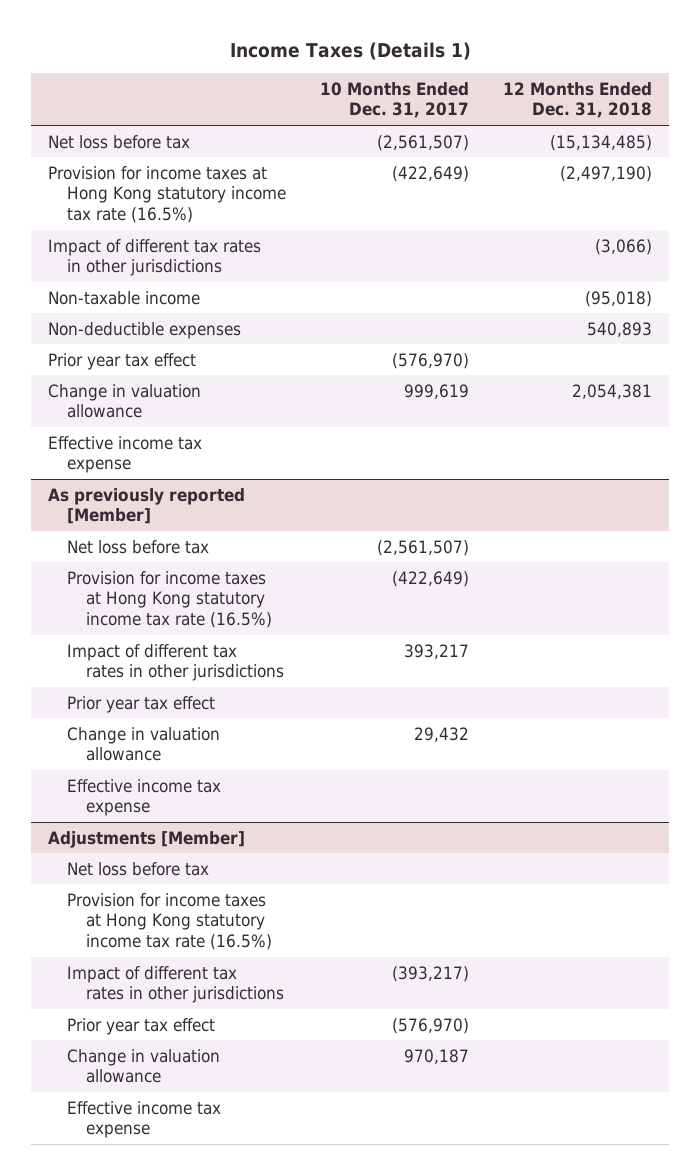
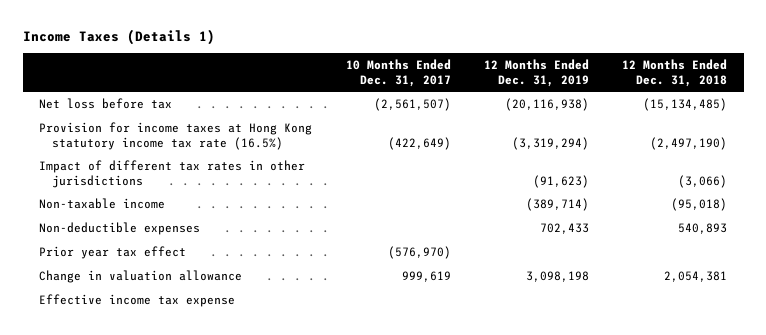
none -> [483,59,589,87] 12 Months Ended Dec. 31, 2019
[47,487,245,525] As previously reported [Member] -> none
[66,539,209,554] Net loss before tax -> none
[66,570,272,628] Provision for income taxes at Hong Kong statutory income tax rate (16.5%) -> none
[66,643,284,682] Impact of different tax rates in other jurisdictions -> none
[66,695,215,713] Prior year tax effect -> none
[66,726,220,762] Change in valuation allowance -> none
[66,778,221,817] Effective income tax expense -> none
[47,830,245,848] Adjustments [Member] -> none
[66,861,209,876] Net loss before tax -> none
[66,892,272,950] Provision for income taxes at Hong Kong statutory income tax rate (16.5%) -> none
[66,965,284,1004] Impact of different tax rates in other jurisdictions -> none
[66,1017,215,1035] Prior year tax effect -> none
[66,1048,220,1084] Change in valuation allowance -> none
[66,1100,221,1139] Effective income tax expense -> none

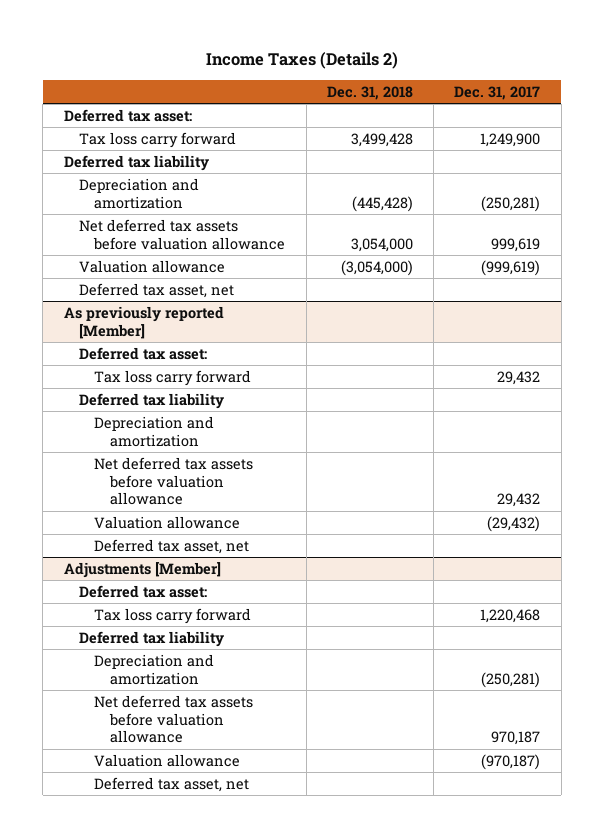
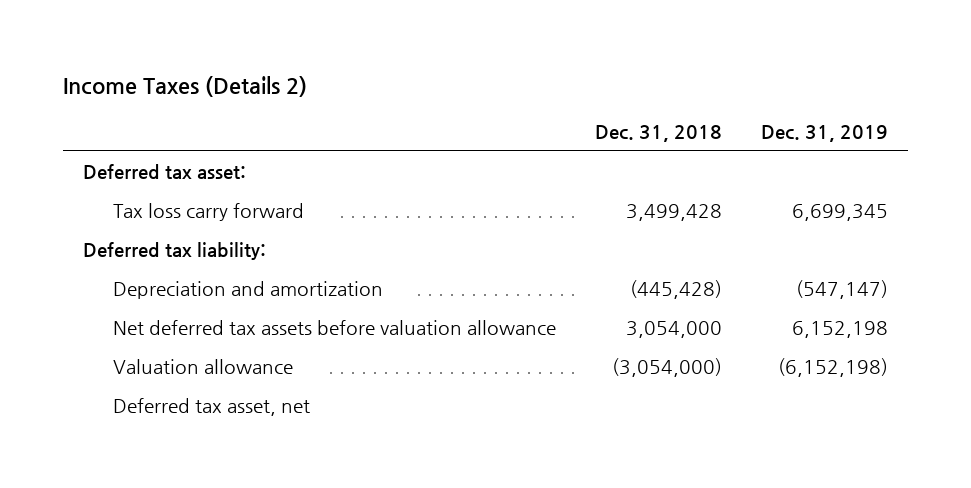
[454,85,541,100] Dec. 31, 2017 -> none
none -> [761,124,889,142] Dec. 31, 2019
[63,154,209,171] Deferred tax liability -> [82,242,266,261] Deferred tax liability:
[63,305,224,339] As previously reported [Member] -> none
[78,346,207,360] Deferred tax asset: -> none
[94,369,252,386] Tax loss carry forward -> none
[78,392,224,409] Deferred tax liability -> none
[94,415,215,447] Depreciation and amortization -> none
[94,456,254,506] Net deferred tax assets before valuation allowance -> none
[94,515,241,529] Valuation allowance -> none
[94,538,250,554] Deferred tax asset, net -> none
[63,561,221,578] Adjustments [Member] -> none
[78,584,207,598] Deferred tax asset: -> none
[94,607,252,624] Tax loss carry forward -> none
[78,630,224,647] Deferred tax liability -> none
[94,653,215,685] Depreciation and amortization -> none
[94,694,254,744] Net deferred tax assets before valuation allowance -> none
[94,753,241,767] Valuation allowance -> none
[94,776,250,792] Deferred tax asset, net -> none

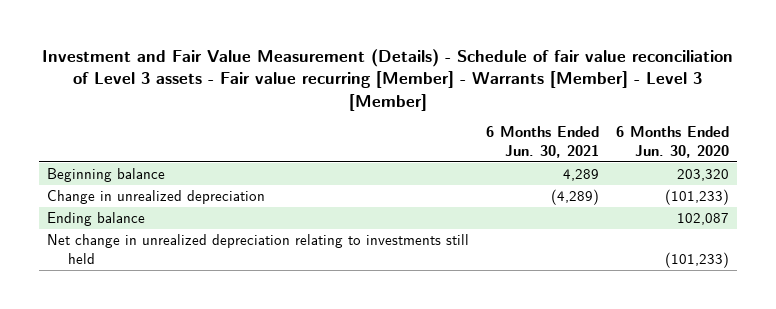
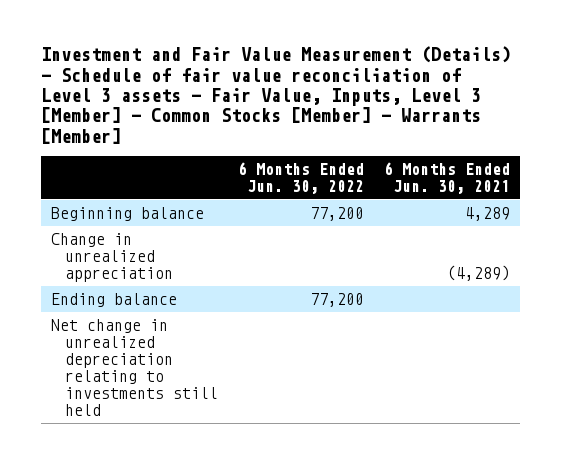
[42,48,734,111] Investment and Fair Value Measurement (Details) - Schedule of fair value reconciliation of Level 3 assets - Fair value recurring [Member] - Warrants [Member] - Level 3 [Member] -> [40,46,511,144] Investment and Fair Value Measurement (Details) - Schedule of fair value reconciliation of Level 3 assets - Fair Value, Inputs, Level 3 [Member] - Common Stocks [Member] - Warrants [Member]
[615,126,729,158] 6 Months Ended Jun. 30, 2020 -> none
none -> [237,161,364,194] 6 Months Ended Jun. 30, 2022
[47,190,266,205] Change in unrealized depreciation -> [50,232,173,282] Change in unrealized appreciation

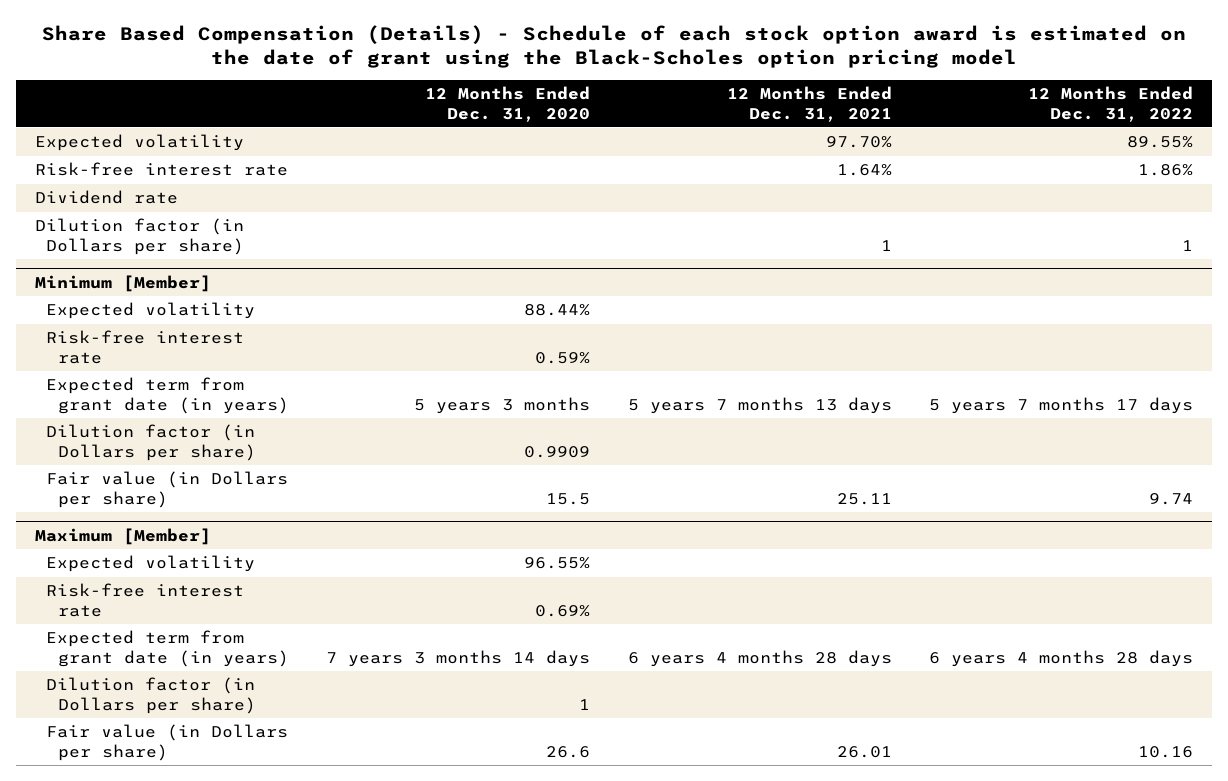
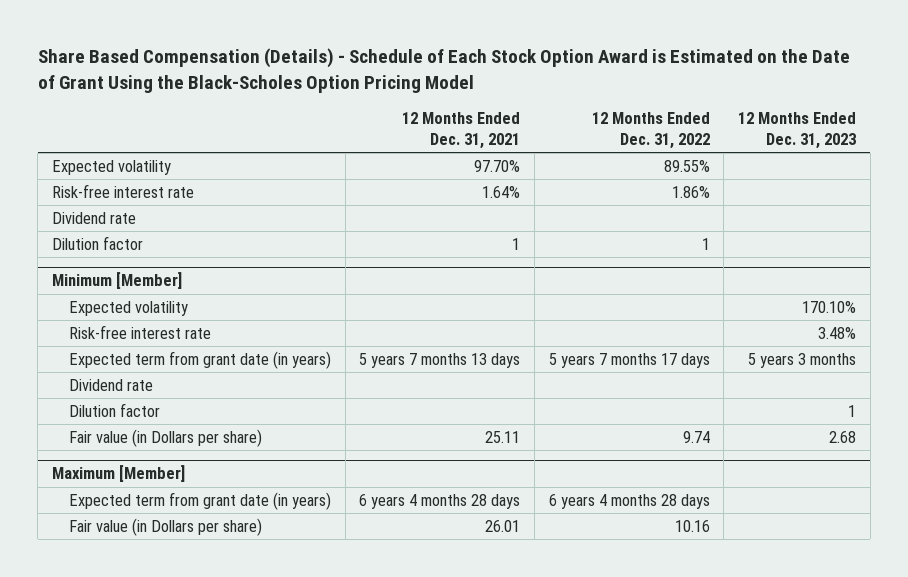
[41,25,1186,69] Share Based Compensation (Details) - Schedule of each stock option award is estimated on the date of grant using the Black-Scholes option pricing model -> [37,48,850,93] Share Based Compensation (Details) - Schedule of Each Stock Option Award is Estimated on the Date of Grant Using the Black-Scholes Option Pricing Model
[425,85,591,122] 12 Months Ended Dec. 31, 2020 -> none
none -> [738,112,857,149] 12 Months Ended Dec. 31, 2023
[34,218,245,256] Dilution factor (in Dollars per share) -> none
none -> [51,236,143,251] Dilution factor
[46,424,257,462] Dilution factor (in Dollars per share) -> none
none -> [69,379,154,392] Dividend rate
none -> [69,403,161,418] Dilution factor
[46,555,256,573] Expected volatility -> none
[46,583,245,618] Risk-free interest rate -> none
[46,677,257,715] Dilution factor (in Dollars per share) -> none

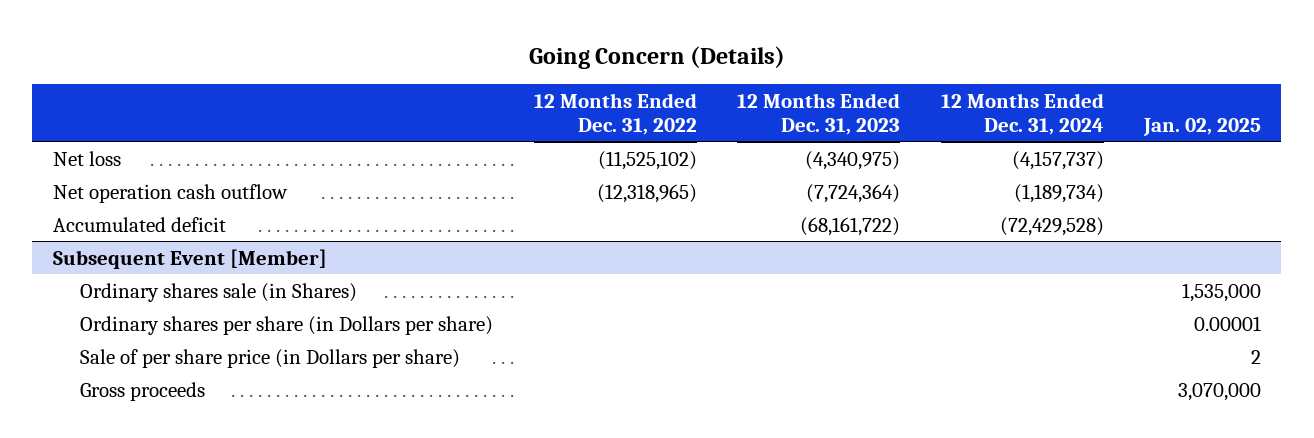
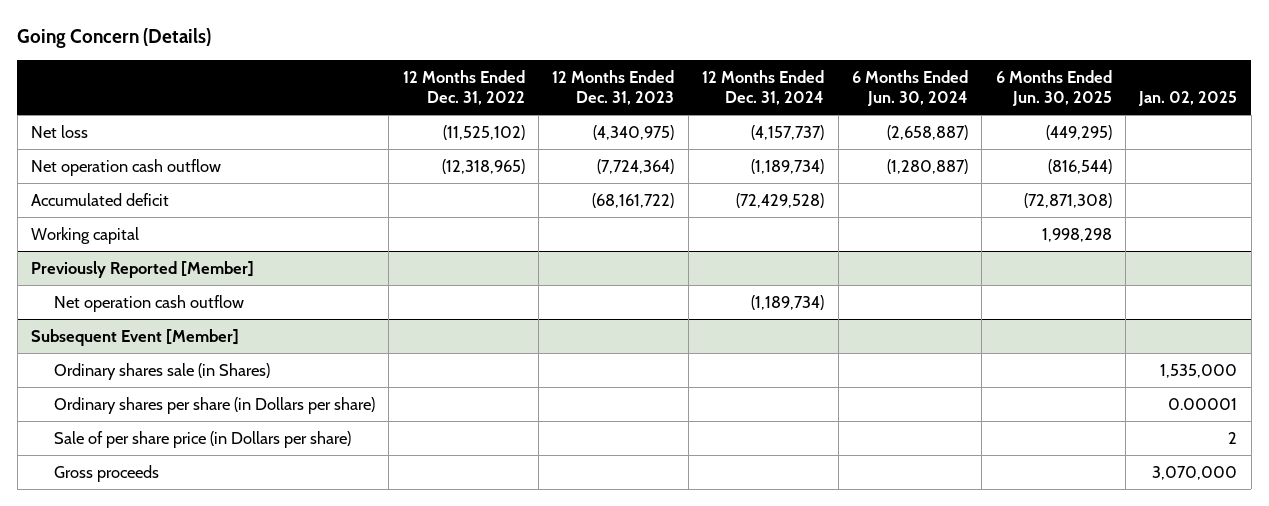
none -> [851,69,968,107] 6 Months Ended Jun. 30, 2024
none -> [995,69,1112,107] 6 Months Ended Jun. 30, 2025
none -> [31,226,140,244] Working capital
none -> [31,260,255,278] Previously Reported [Member]
none -> [53,294,244,312] Net operation cash outflow

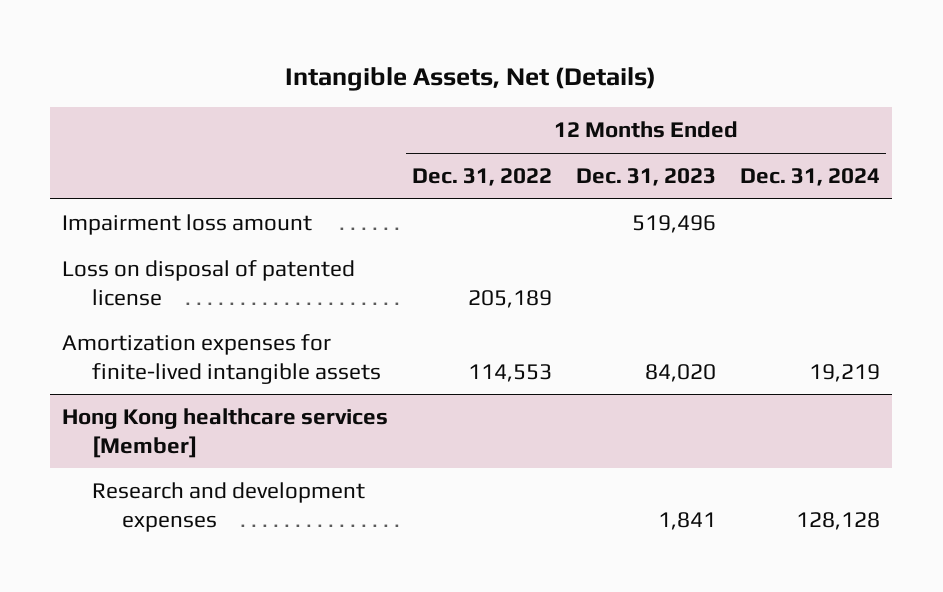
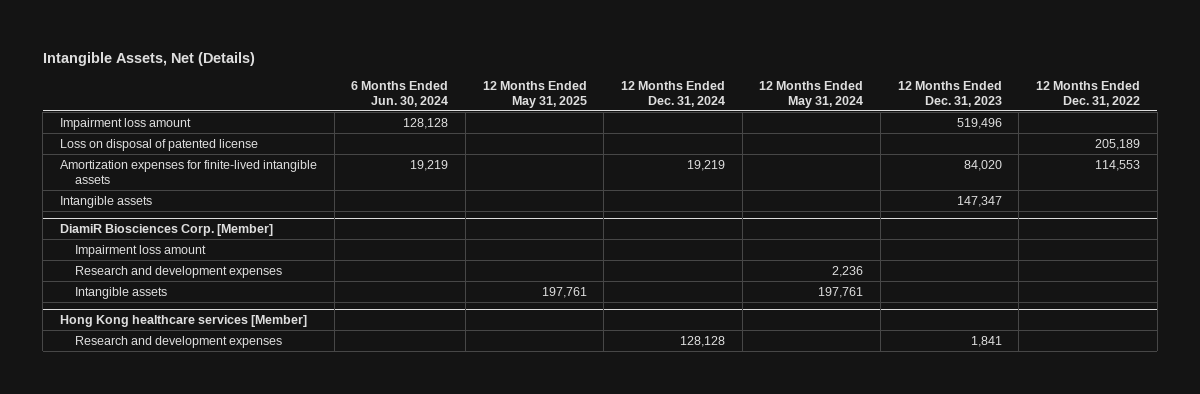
none -> [351,80,449,107] 6 Months Ended Jun. 30, 2024
none -> [482,80,587,108] 12 Months Ended May 31, 2025
none -> [759,80,864,108] 12 Months Ended May 31, 2024
none -> [60,195,153,208] Intangible assets
none -> [60,224,274,237] DiamiR Biosciences Corp. [Member]
none -> [74,244,206,257] Impairment loss amount
none -> [74,265,282,278] Research and development expenses
none -> [74,286,167,299] Intangible assets

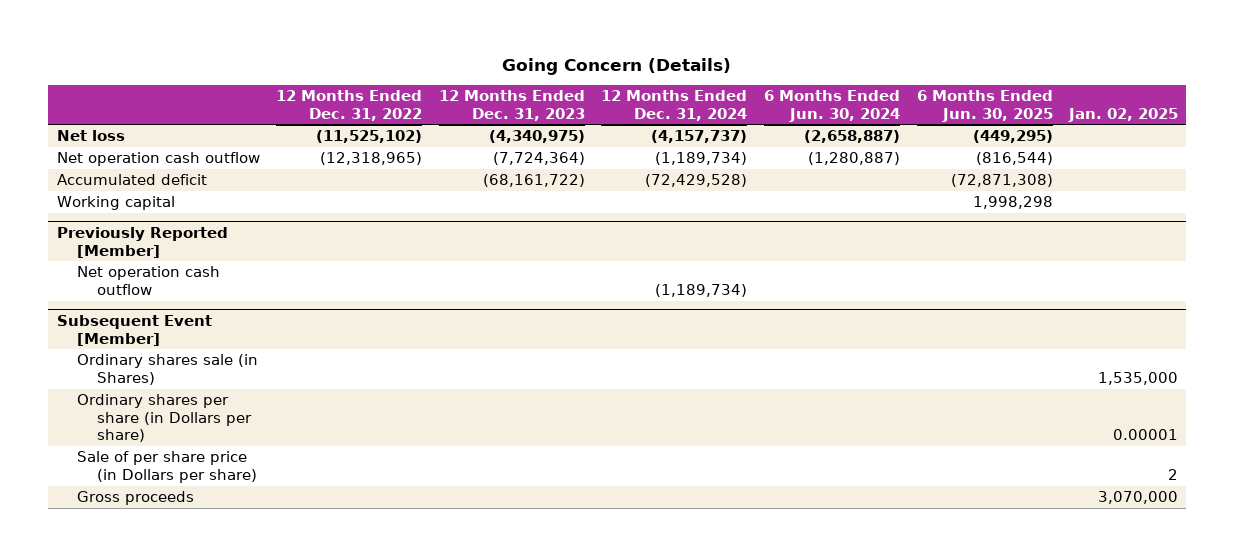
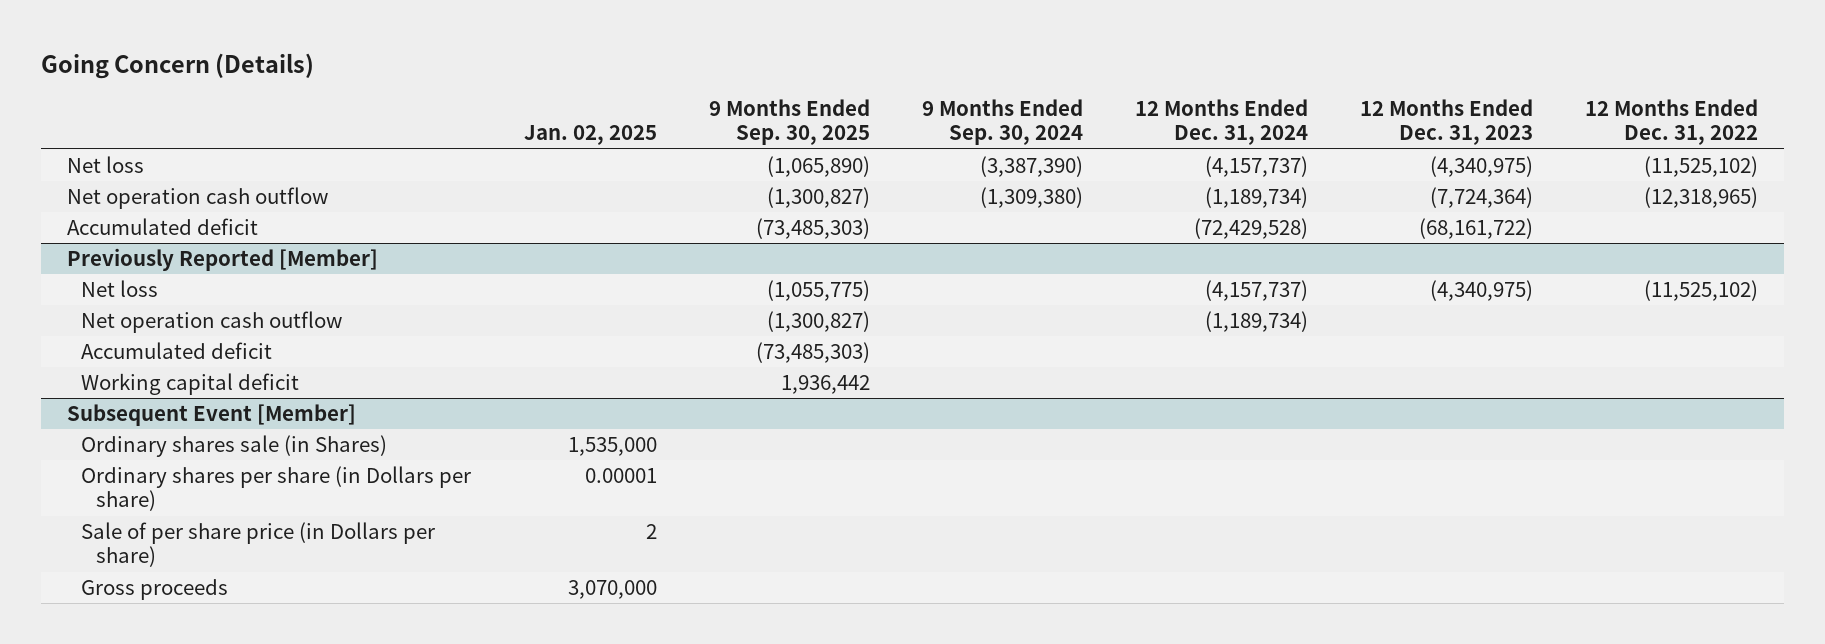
[764,90,901,122] 6 Months Ended Jun. 30, 2024 -> none
[916,90,1053,122] 6 Months Ended Jun. 30, 2025 -> none
none -> [708,98,870,146] 9 Months Ended Sep. 30, 2025
none -> [921,98,1083,146] 9 Months Ended Sep. 30, 2024
[56,196,175,211] Working capital -> none
none -> [81,279,159,297] Net loss
none -> [81,341,273,359] Accumulated deficit
none -> [81,372,300,395] Working capital deficit

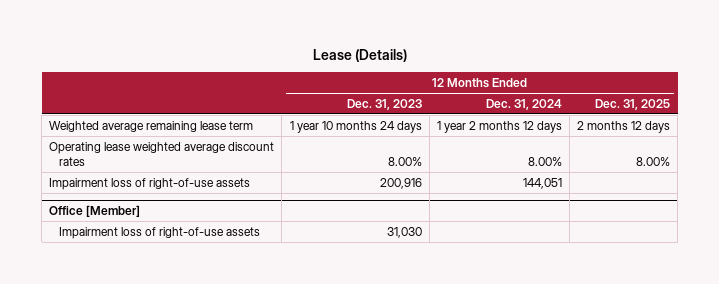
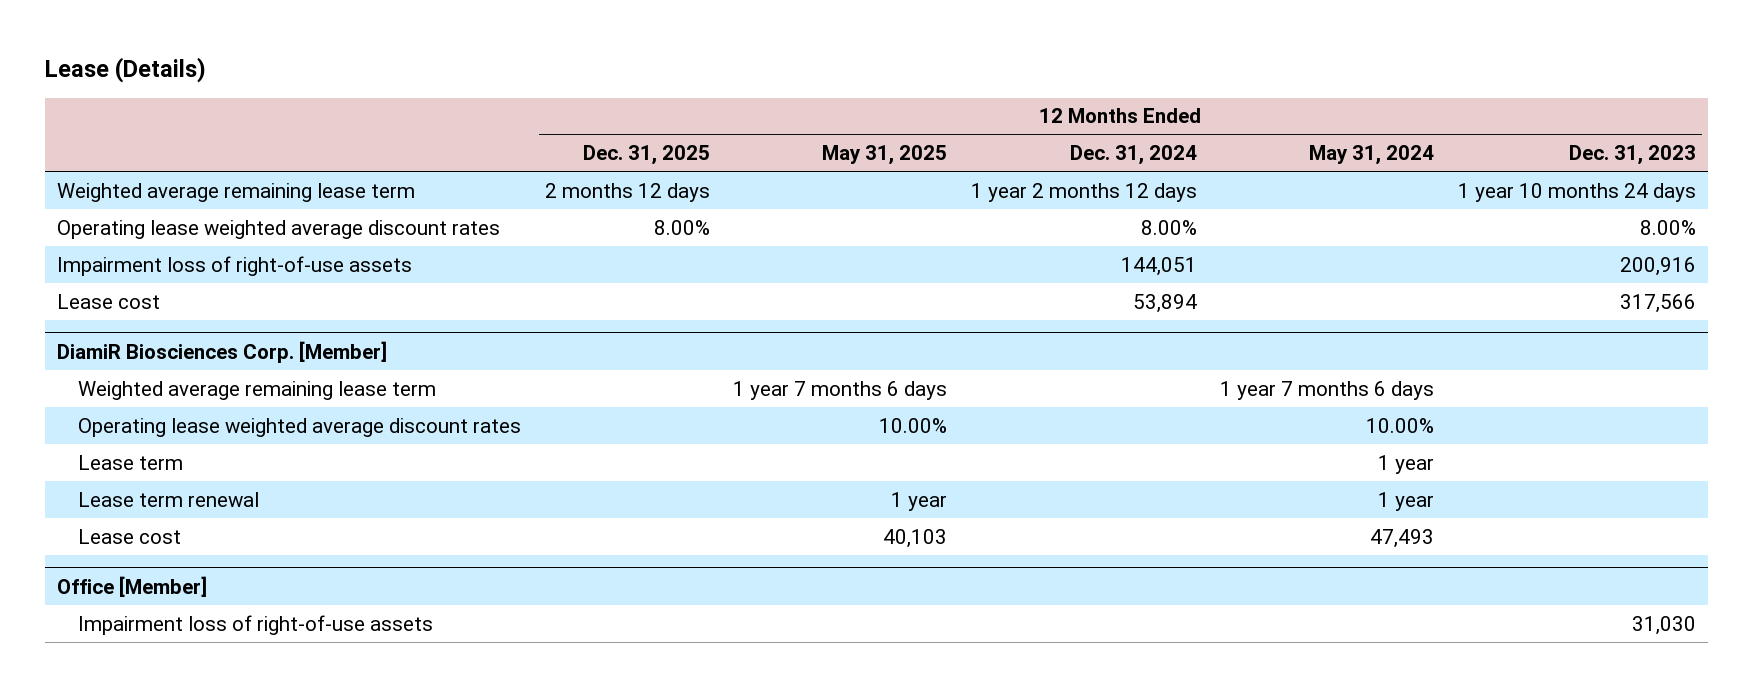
none -> [822,145,948,166] May 31, 2025
none -> [1309,145,1435,166] May 31, 2024
none -> [56,293,160,309] Lease cost
none -> [56,340,387,363] DiamiR Biosciences Corp. [Member]
none -> [78,380,437,400] Weighted average remaining lease term
none -> [78,417,522,437] Operating lease weighted average discount rates
none -> [78,454,184,470] Lease term
none -> [78,491,260,507] Lease term renewal
none -> [78,528,182,544] Lease cost

